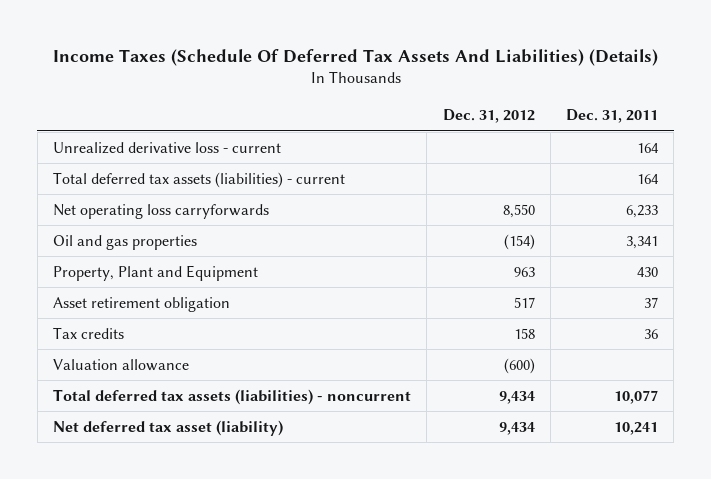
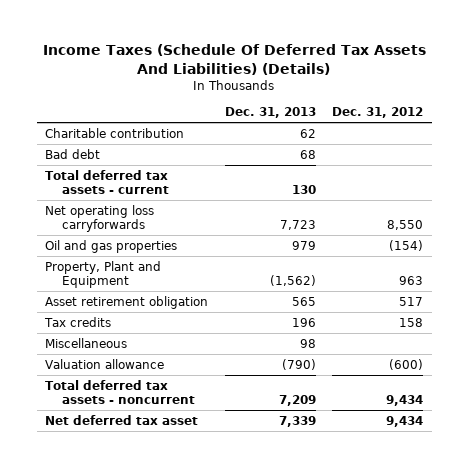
[566,109,659,124] Dec. 31, 2011 -> none
none -> [224,107,316,119] Dec. 31, 2013
[53,141,282,154] Unrealized derivative loss - current -> none
none -> [45,127,185,138] Charitable contribution
none -> [45,148,101,159] Bad debt
[53,171,346,188] Total deferred tax assets (liabilities) - current -> [45,169,169,195] Total deferred tax assets - current
none -> [45,337,128,348] Miscellaneous
[53,388,412,405] Total deferred tax assets (liabilities) - noncurrent -> [45,379,195,405] Total deferred tax assets - noncurrent
[53,419,284,436] Net deferred tax asset (liability) -> [45,414,199,425] Net deferred tax asset

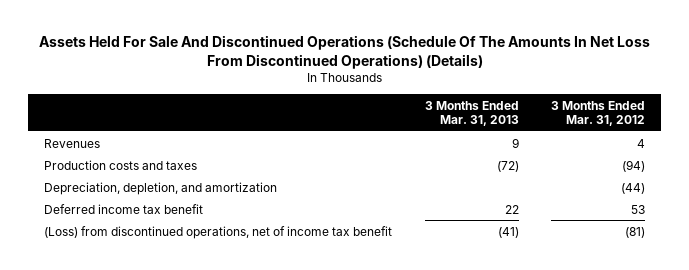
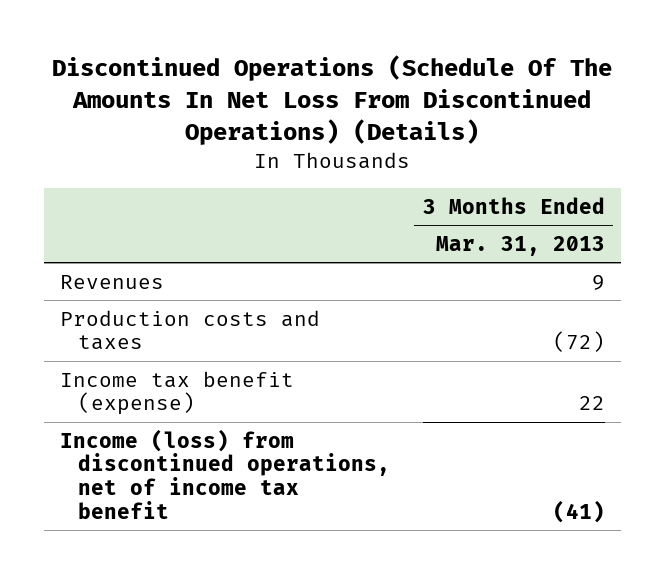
[38,35,650,69] Assets Held For Sale And Discontinued Operations (Schedule Of The Amounts In Net Loss From Discontinued Operations) (Details) -> [52,55,613,146] Discontinued Operations (Schedule Of The Amounts In Net Loss From Discontinued Operations) (Details)
[550,100,645,127] 3 Months Ended Mar. 31, 2012 -> none
[44,181,278,195] Depreciation, depletion, and amortization -> none
[44,203,204,214] Deferred income tax benefit -> [60,370,295,416] Income tax benefit (expense)
[44,225,393,239] (Loss) from discontinued operations, net of income tax benefit -> [60,428,390,520] Income (loss) from discontinued operations, net of income tax benefit

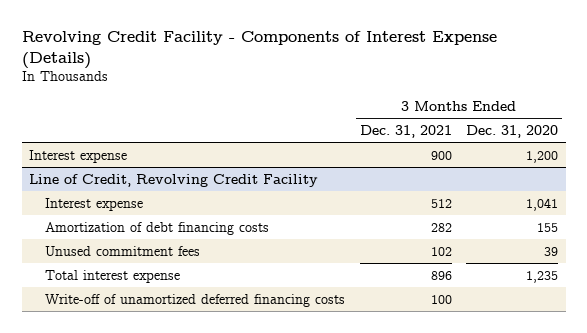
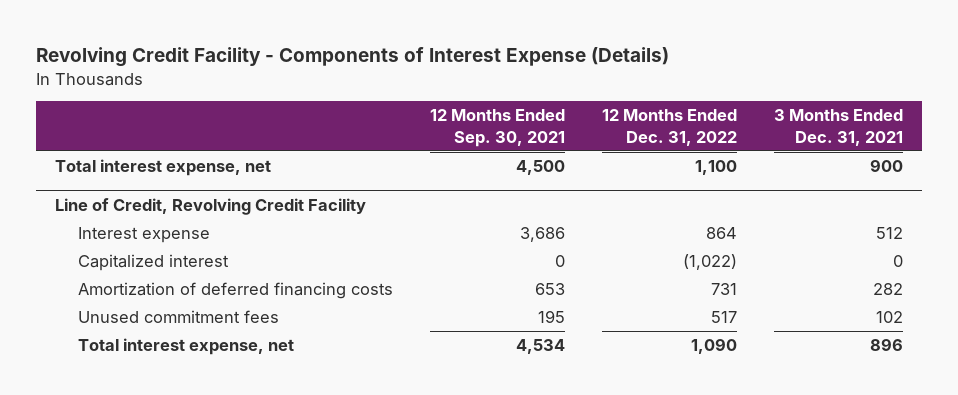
[466,125,559,139] Dec. 31, 2020 -> none
none -> [430,109,566,147] 12 Months Ended Sep. 30, 2021
none -> [602,109,738,146] 12 Months Ended Dec. 31, 2022
[28,149,127,163] Interest expense -> [54,159,271,177] Total interest expense, net
none -> [78,254,230,272] Capitalized interest
[45,221,270,235] Amortization of debt financing costs -> [78,282,394,300] Amortization of deferred financing costs
[45,293,346,307] Write-off of unamortized deferred financing costs -> none
[45,269,181,283] Total interest expense -> [78,338,295,356] Total interest expense, net

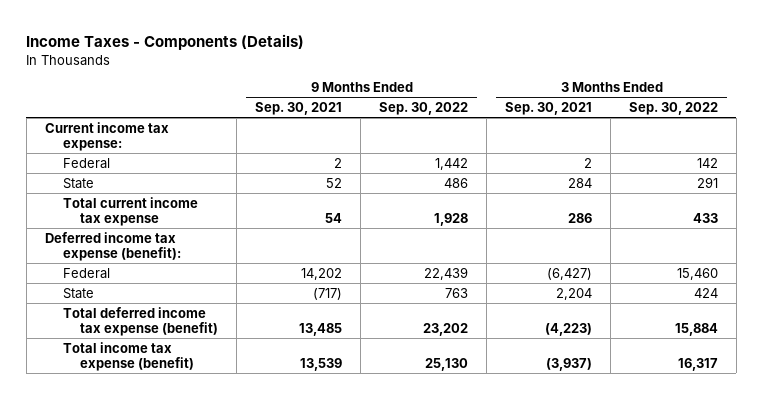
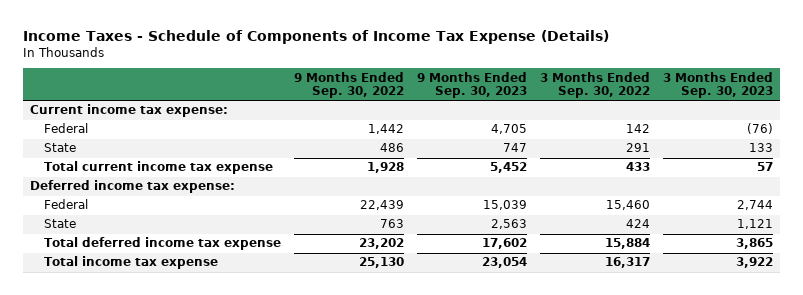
[26,33,305,50] Income Taxes - Components (Details) -> [23,30,610,45] Income Taxes - Schedule of Components of Income Tax Expense (Details)
[255,102,343,116] Sep. 30, 2021 -> none
[505,102,593,116] Sep. 30, 2021 -> none
none -> [417,71,528,99] 9 Months Ended Sep. 30, 2023
none -> [663,71,774,99] 3 Months Ended Sep. 30, 2023
[44,231,181,262] Deferred income tax expense (benefit): -> [29,180,235,194] Deferred income tax expense:
[62,306,219,337] Total deferred income tax expense (benefit) -> [44,237,282,251] Total deferred income tax expense
[62,341,195,372] Total income tax expense (benefit) -> [44,256,219,270] Total income tax expense

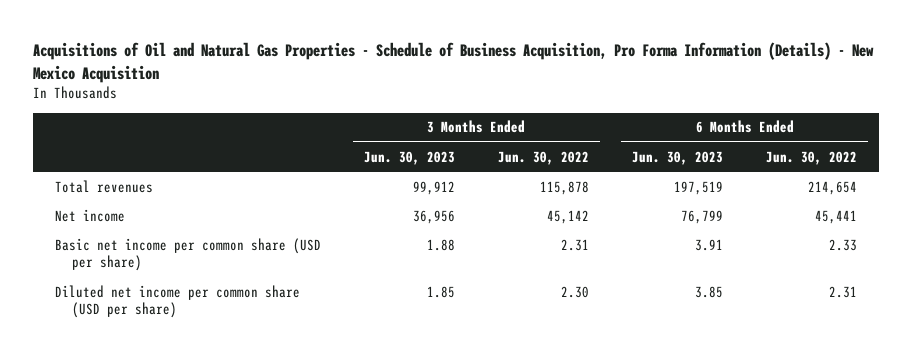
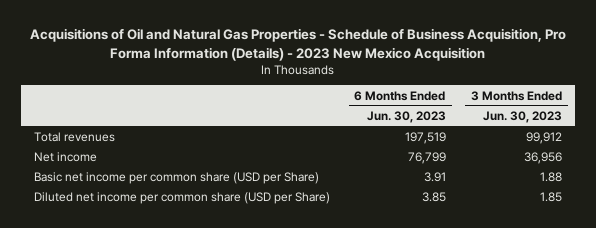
[33,42,875,83] Acquisitions of Oil and Natural Gas Properties - Schedule of Business Acquisition, Pro Forma Information (Details) - New Mexico Acquisition -> [29,28,566,61] Acquisitions of Oil and Natural Gas Properties - Schedule of Business Acquisition, Pro Forma Information (Details) - 2023 New Mexico Acquisition
[497,150,589,165] Jun. 30, 2022 -> none
[766,150,858,165] Jun. 30, 2022 -> none
[54,237,321,272] Basic net income per common share (USD per share) -> [33,172,319,185] Basic net income per common share (USD per Share)
[54,284,300,319] Diluted net income per common share (USD per share) -> [33,192,330,205] Diluted net income per common share (USD per Share)

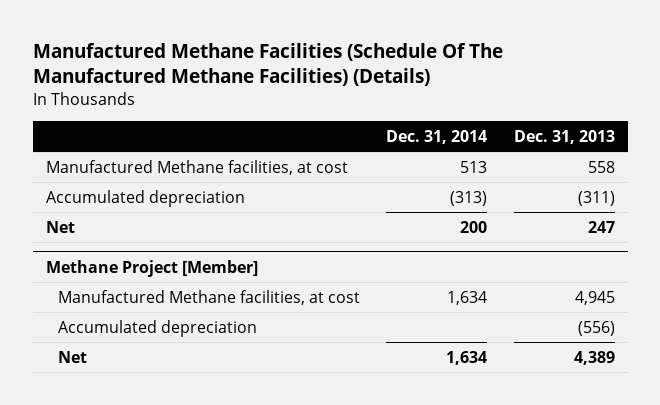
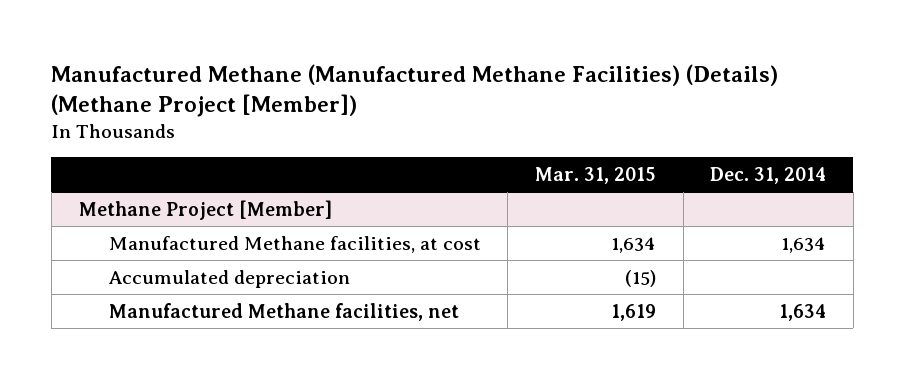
[32,42,503,86] Manufactured Methane Facilities (Schedule Of The Manufactured Methane Facilities) (Details) -> [51,63,779,117] Manufactured Methane (Manufactured Methane Facilities) (Details) (Methane Project [Member])
[513,129,615,144] Dec. 31, 2013 -> none
none -> [534,166,656,184] Mar. 31, 2015
[45,159,348,175] Manufactured Methane facilities, at cost -> none
[45,189,245,207] Accumulated depreciation -> none
[45,220,75,233] Net -> none
[58,350,88,363] Net -> [108,302,459,321] Manufactured Methane facilities, net

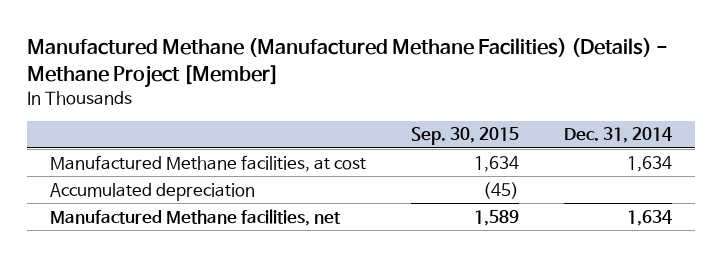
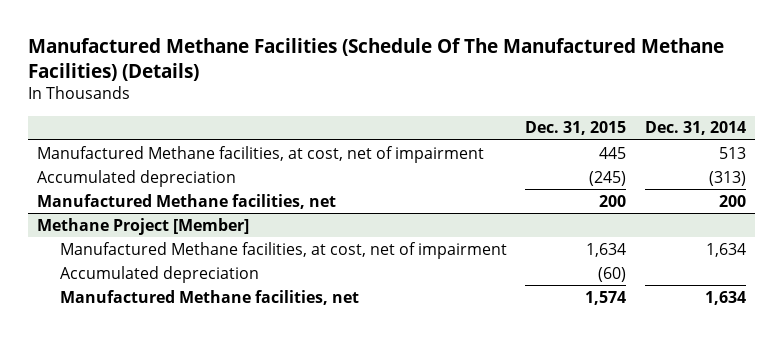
[27,37,669,88] Manufactured Methane (Manufactured Methane Facilities) (Details) - Methane Project [Member] -> [27,37,724,81] Manufactured Methane Facilities (Schedule Of The Manufactured Methane Facilities) (Details)
[410,127,519,146] Sep. 30, 2015 -> none
none -> [525,121,627,136] Dec. 31, 2015
[49,154,366,172] Manufactured Methane facilities, at cost -> [36,145,484,163] Manufactured Methane facilities, at cost, net of impairment
[627,155,673,172] 1,634 -> [718,146,746,159] 513
none -> [36,169,236,187] Accumulated depreciation
none -> [36,193,336,209] Manufactured Methane facilities, net
none -> [36,217,249,235] Methane Project [Member]
none -> [59,241,507,259] Manufactured Methane facilities, at cost, net of impairment

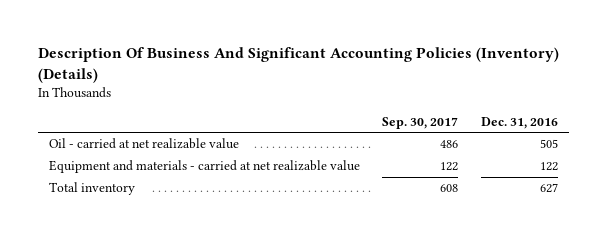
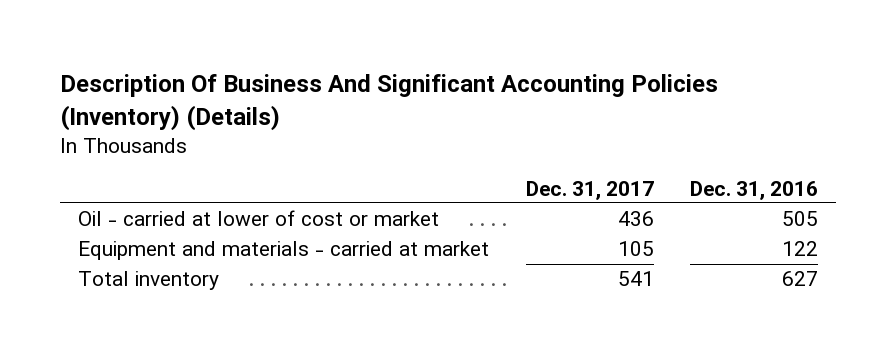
[382,116,459,129] Sep. 30, 2017 -> none
none -> [525,180,654,200] Dec. 31, 2017
[48,138,239,150] Oil - carried at net realizable value -> [78,210,440,227] Oil - carried at lower of cost or market
[48,160,360,174] Equipment and materials - carried at net realizable value -> [78,241,490,261] Equipment and materials - carried at market

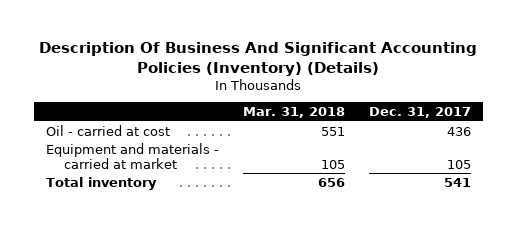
[690,180,819,200] Dec. 31, 2016 -> none
none -> [242,107,345,119] Mar. 31, 2018
[78,210,440,227] Oil - carried at lower of cost or market -> [45,124,170,136] Oil - carried at cost

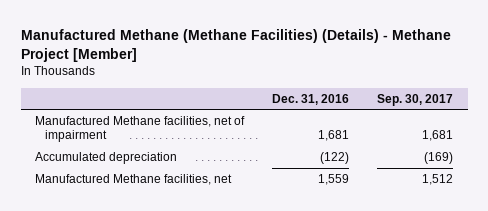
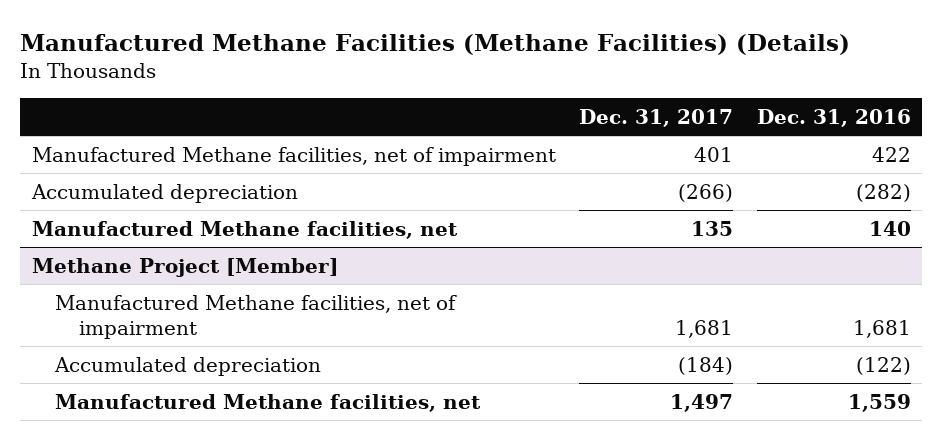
[20,28,451,62] Manufactured Methane (Methane Facilities) (Details) - Methane Project [Member] -> [20,34,851,56] Manufactured Methane Facilities (Methane Facilities) (Details)
[377,93,454,106] Sep. 30, 2017 -> none
none -> [579,109,734,128] Dec. 31, 2017
none -> [31,146,556,166] Manufactured Methane facilities, net of impairment
none -> [30,183,298,203] Accumulated depreciation
none -> [31,220,458,239] Manufactured Methane facilities, net
none -> [31,257,338,277] Methane Project [Member]

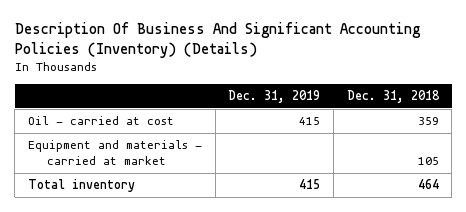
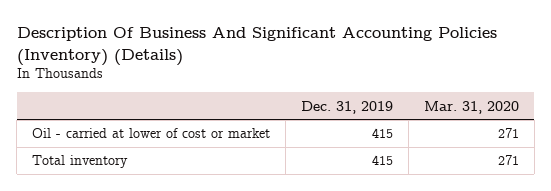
[346,90,440,104] Dec. 31, 2018 -> none
none -> [424,100,520,114] Mar. 31, 2020
[27,140,202,165] Equipment and materials - carried at market -> none
[27,116,174,126] Oil - carried at cost -> [32,128,271,139] Oil - carried at lower of cost or market

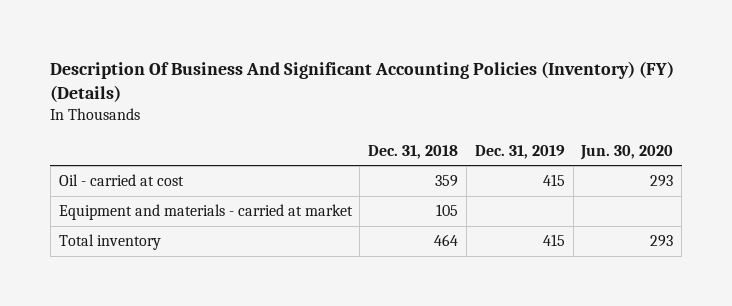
[16,27,497,66] Description Of Business And Significant Accounting Policies (Inventory) (Details) -> [50,60,675,102] Description Of Business And Significant Accounting Policies (Inventory) (FY) (Details)
[424,100,520,114] Mar. 31, 2020 -> none
none -> [368,144,459,159] Dec. 31, 2018
none -> [580,144,674,160] Jun. 30, 2020
[32,128,271,139] Oil - carried at lower of cost or market -> [58,174,184,187] Oil - carried at cost
none -> [58,204,353,221] Equipment and materials - carried at market

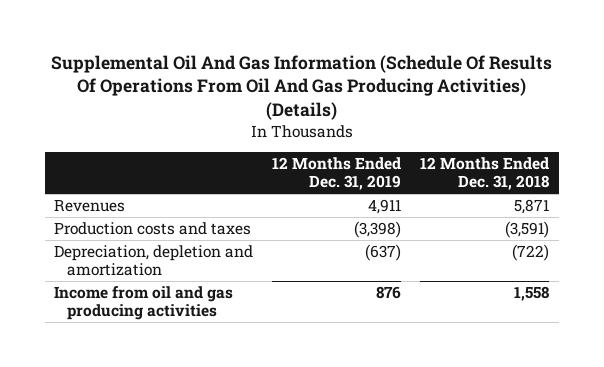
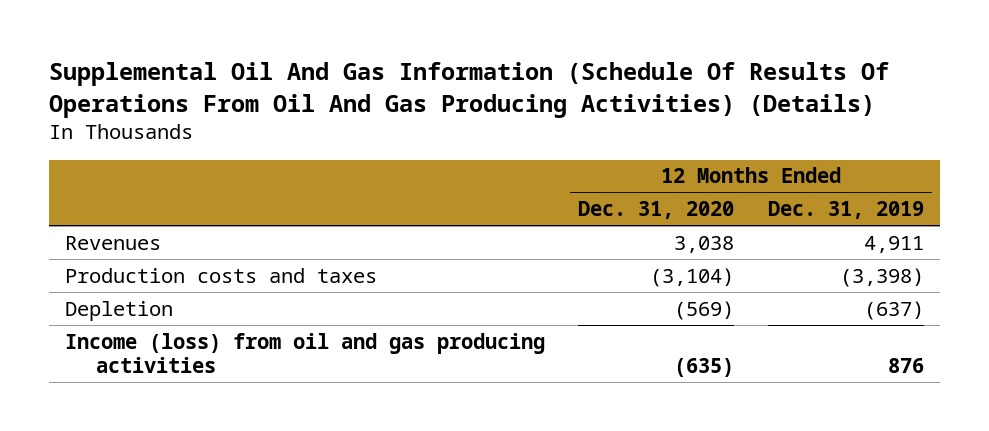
[420,157,550,191] 12 Months Ended Dec. 31, 2018 -> none
none -> [578,201,735,220] Dec. 31, 2020
[54,245,254,277] Depreciation, depletion and amortization -> [65,300,174,321] Depletion
[54,286,234,321] Income from oil and gas producing activities -> [65,332,546,373] Income (loss) from oil and gas producing activities

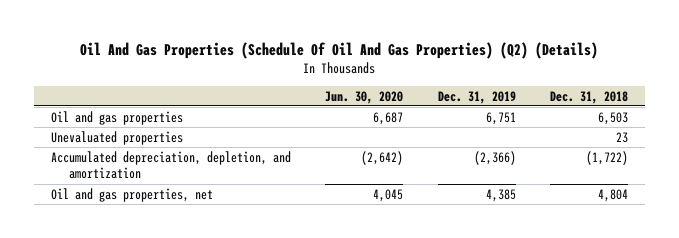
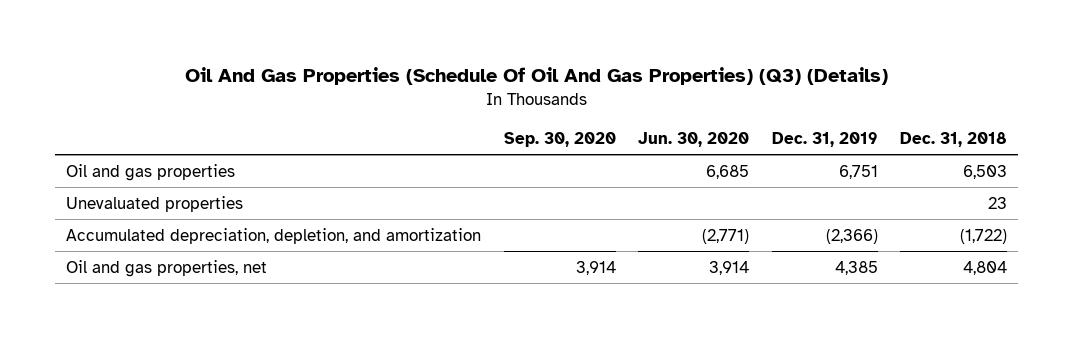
[80,41,599,59] Oil And Gas Properties (Schedule Of Oil And Gas Properties) (Q2) (Details) -> [184,66,888,85] Oil And Gas Properties (Schedule Of Oil And Gas Properties) (Q3) (Details)
none -> [503,132,616,148] Sep. 30, 2020
[373,111,404,125] 6,687 -> [706,164,750,179] 6,685
[361,150,404,165] (2,642) -> [702,228,750,244] (2,771)
[373,188,404,202] 4,045 -> [709,260,750,275] 3,914

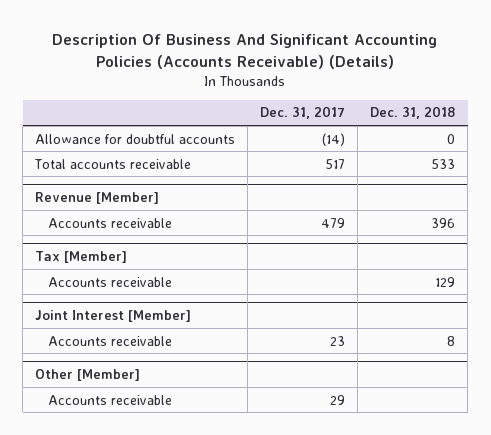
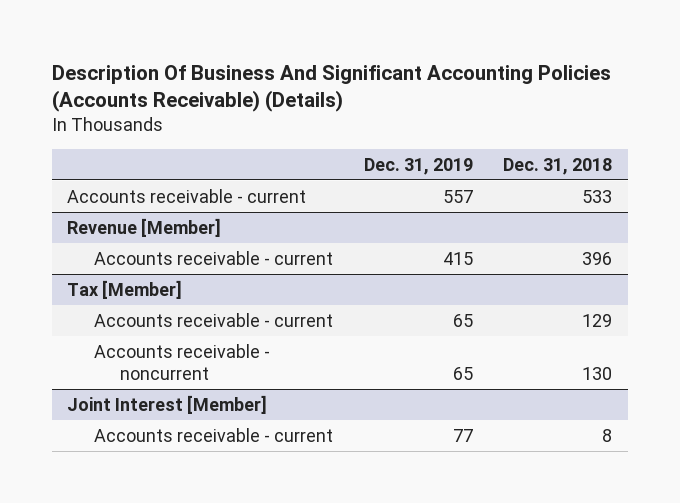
[260,106,346,120] Dec. 31, 2017 -> none
none -> [363,157,473,175] Dec. 31, 2019
[35,133,236,144] Allowance for doubtful accounts -> none
[34,158,192,169] Total accounts receivable -> [67,188,307,203] Accounts receivable - current
[47,217,172,228] Accounts receivable -> [93,250,333,265] Accounts receivable - current
[47,276,172,287] Accounts receivable -> [93,312,333,327] Accounts receivable - current
none -> [93,343,270,381] Accounts receivable - noncurrent
[35,368,141,381] Other [Member] -> none
[47,394,172,405] Accounts receivable -> none
[47,335,172,346] Accounts receivable -> [93,427,333,442] Accounts receivable - current

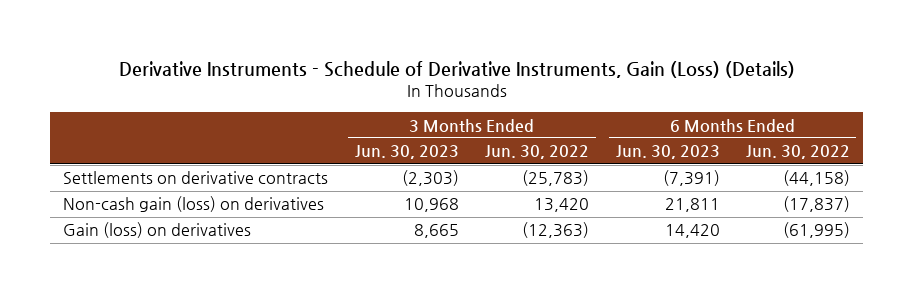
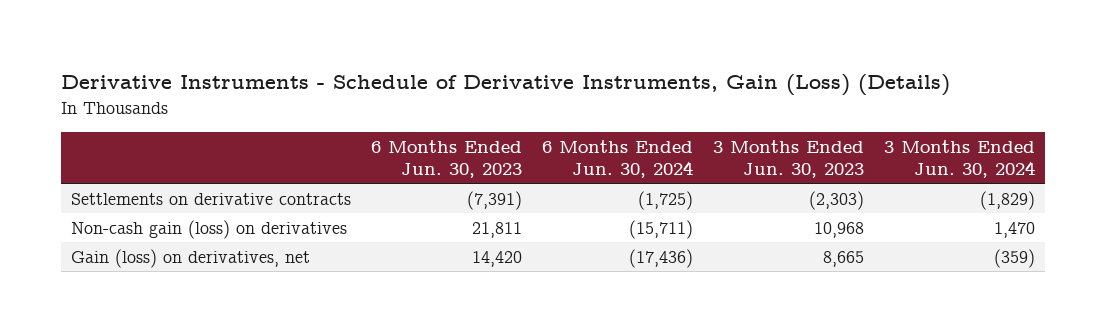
[485,145,590,160] Jun. 30, 2022 -> none
[745,145,850,160] Jun. 30, 2022 -> none
none -> [542,140,694,178] 6 Months Ended Jun. 30, 2024
none -> [884,140,1036,178] 3 Months Ended Jun. 30, 2024
[63,222,252,239] Gain (loss) on derivatives -> [71,248,311,268] Gain (loss) on derivatives, net

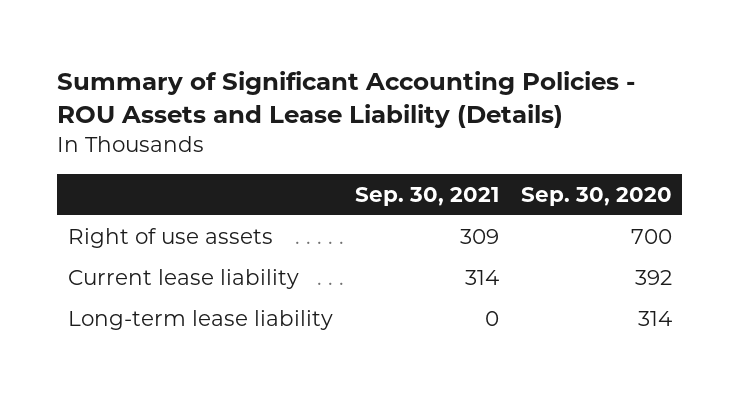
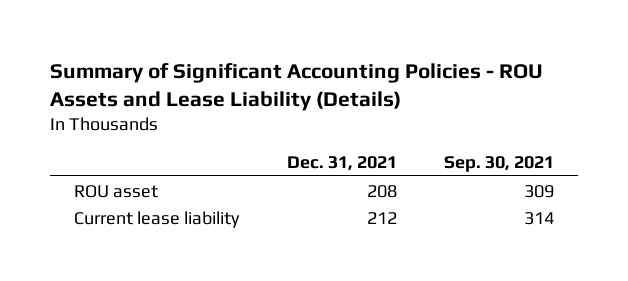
[520,186,672,206] Sep. 30, 2020 -> none
none -> [286,155,397,171] Dec. 31, 2021
[67,227,273,248] Right of use assets -> [73,184,158,198] ROU asset
[67,309,333,330] Long-term lease liability -> none

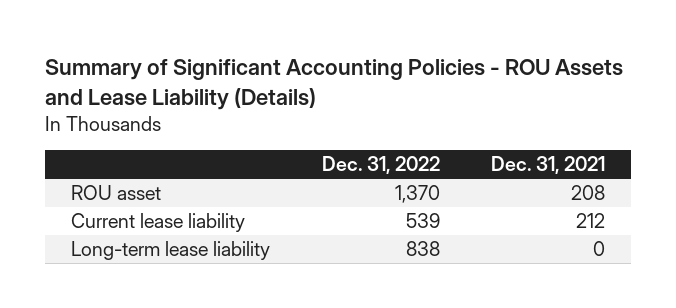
[444,155,555,172] Sep. 30, 2021 -> none
none -> [321,156,440,175] Dec. 31, 2022
none -> [70,241,270,261] Long-term lease liability

